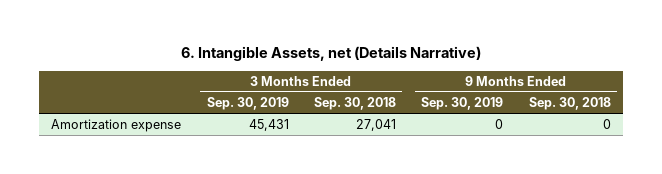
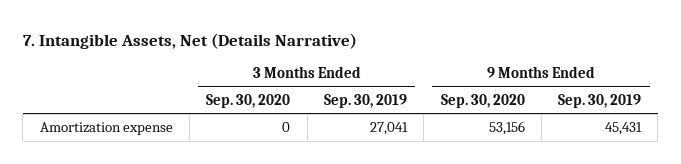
[181,46,482,62] 6. Intangible Assets, net (Details Narrative) -> [22,32,357,49] 7. Intangible Assets, Net (Details Narrative)
[314,97,397,111] Sep. 30, 2018 -> none
[528,97,611,111] Sep. 30, 2018 -> none
none -> [206,94,291,109] Sep. 30, 2020
none -> [440,94,525,109] Sep. 30, 2020
[248,119,289,132] 45,431 -> [369,122,408,136] 27,041
[495,119,504,130] 0 -> [605,122,643,136] 45,431

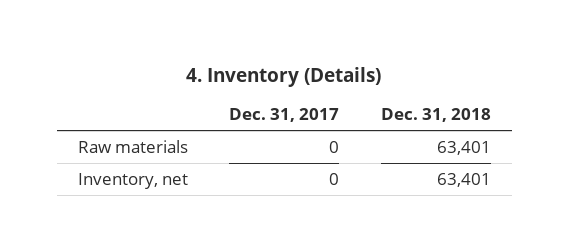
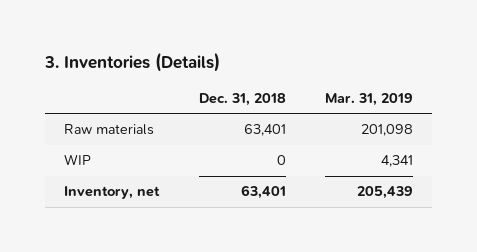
[186,67,382,88] 4. Inventory (Details) -> [43,51,220,72] 3. Inventories (Details)
[229,108,340,123] Dec. 31, 2017 -> none
none -> [324,92,413,106] Mar. 31, 2019
none -> [64,154,92,166] WIP

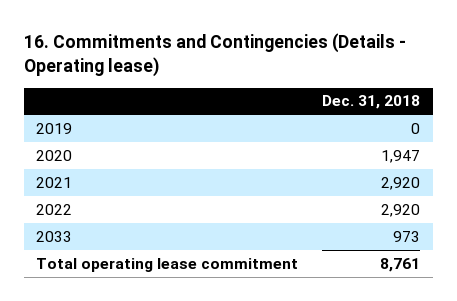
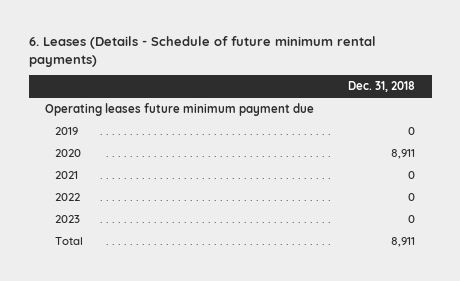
[24,33,407,78] 16. Commitments and Contingencies (Details - Operating lease) -> [28,36,376,67] 6. Leases (Details - Schedule of future minimum rental payments)
none -> [45,103,315,117] Operating leases future minimum payment due
[36,230,73,242] 2033 -> none
[381,149,421,163] 1,947 -> [390,149,415,160] 8,911
[381,176,421,190] 2,920 -> [407,171,415,180] 0
[381,203,421,217] 2,920 -> [407,193,415,202] 0
none -> [55,215,81,224] 2023
[36,257,299,272] Total operating lease commitment -> [55,237,84,246] Total
[380,257,421,272] 8,761 -> [390,237,415,248] 8,911

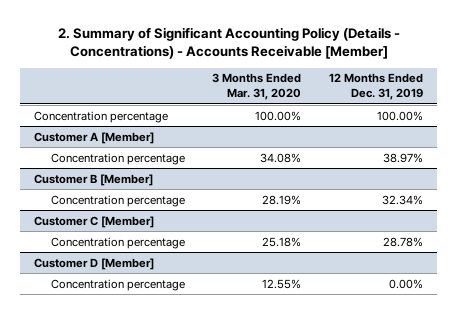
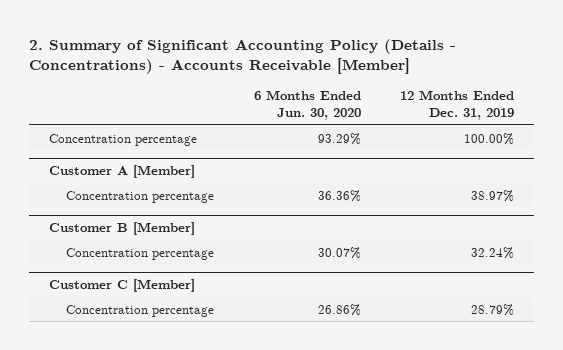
[212,73,302,101] 3 Months Ended Mar. 31, 2020 -> none
none -> [253,90,361,121] 6 Months Ended Jun. 30, 2020
[382,194,424,205] 32.34% -> [470,246,514,259] 32.24%
[33,257,154,270] Customer D [Member] -> none
[50,278,185,291] Concentration percentage -> none
[383,236,424,247] 28.78% -> [470,303,514,316] 28.79%

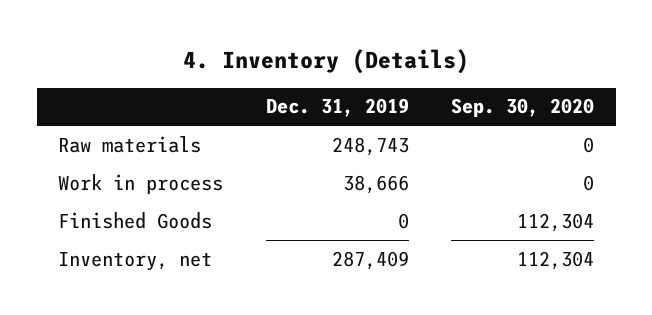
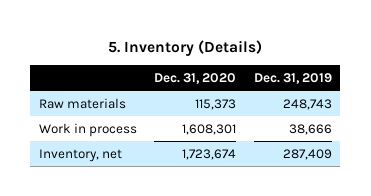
[183,48,470,74] 4. Inventory (Details) -> [108,39,263,56] 5. Inventory (Details)
[451,98,595,118] Sep. 30, 2020 -> none
none -> [154,73,237,85] Dec. 31, 2020
[58,211,213,229] Finished Goods -> none

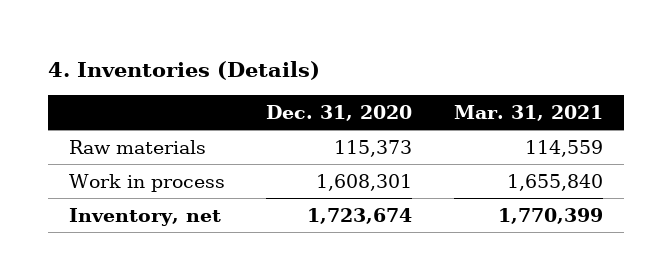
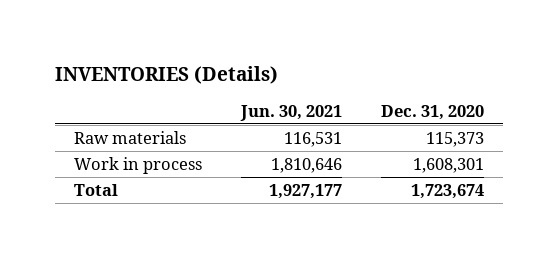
[48,60,321,80] 4. Inventories (Details) -> [54,65,278,84] INVENTORIES (Details)
[453,105,603,122] Mar. 31, 2021 -> none
none -> [240,104,343,121] Jun. 30, 2021
[68,207,221,226] Inventory, net -> [74,184,119,197] Total

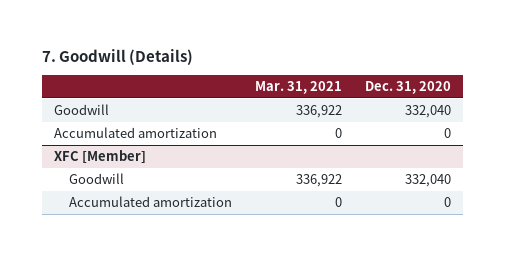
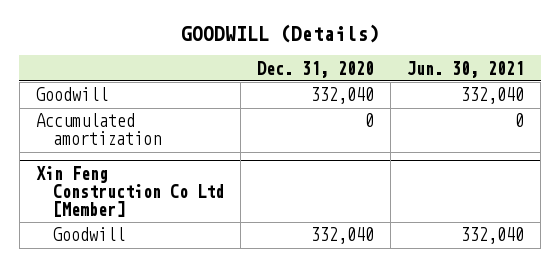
[42,49,194,66] 7. Goodwill (Details) -> [180,24,379,44] GOODWILL (Details)
[255,81,343,95] Mar. 31, 2021 -> none
none -> [406,60,524,78] Jun. 30, 2021
[53,150,146,165] XFC [Member] -> [35,166,224,218] Xin Feng Construction Co Ltd [Member]
[69,196,233,208] Accumulated amortization -> none

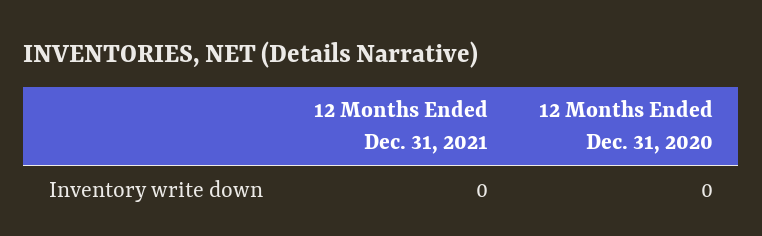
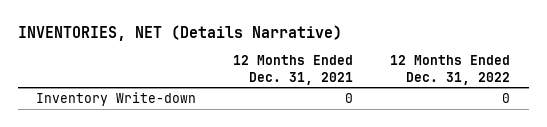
[538,100,713,154] 12 Months Ended Dec. 31, 2020 -> none
none -> [390,55,511,85] 12 Months Ended Dec. 31, 2022
[48,179,263,202] Inventory write down -> [36,91,197,106] Inventory Write-down

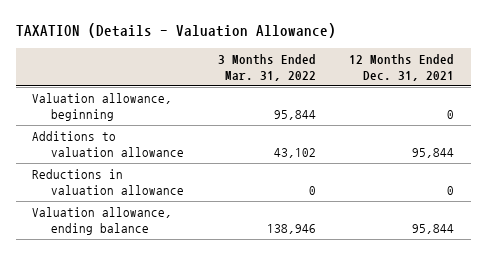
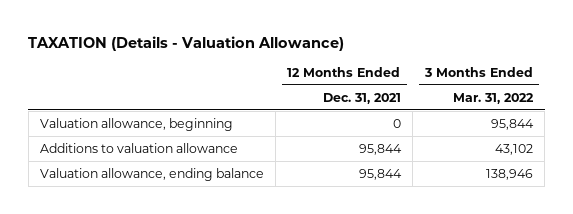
[32,169,185,196] Reductions in valuation allowance -> none

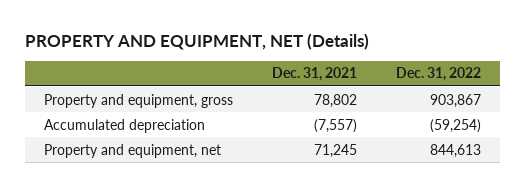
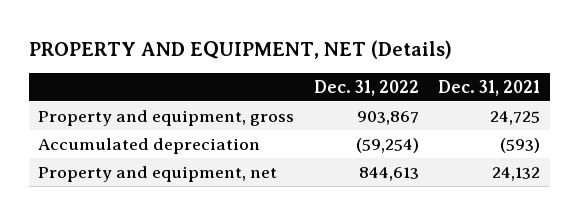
[313,93,357,108] 78,802 -> [490,110,541,125] 24,725
[313,118,357,133] (7,557) -> [500,137,541,153] (593)
[313,143,357,158] 71,245 -> [492,166,541,181] 24,132

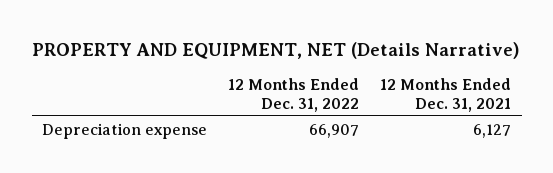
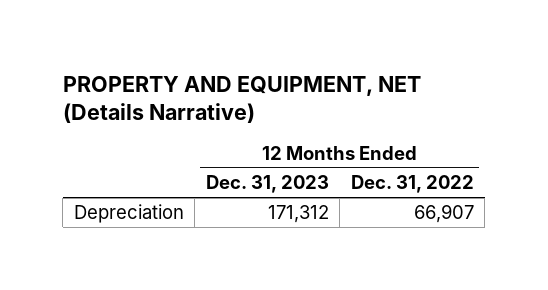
[380,78,512,112] 12 Months Ended Dec. 31, 2021 -> none
none -> [205,175,329,194] Dec. 31, 2023
[42,122,208,139] Depreciation expense -> [73,204,184,224] Depreciation

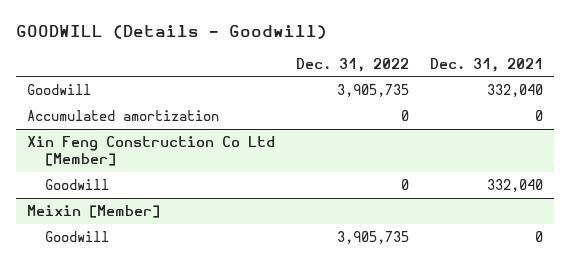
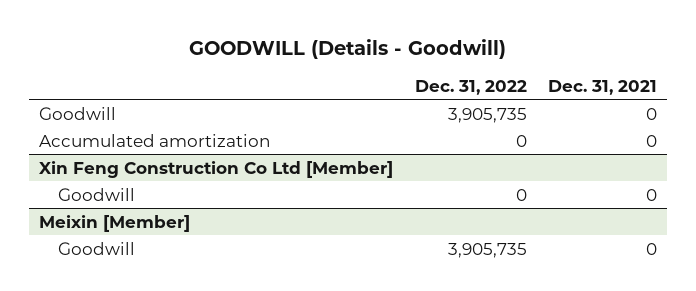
[487,83,544,97] 332,040 -> [645,107,657,120] 0
[487,178,544,192] 332,040 -> [645,188,657,201] 0

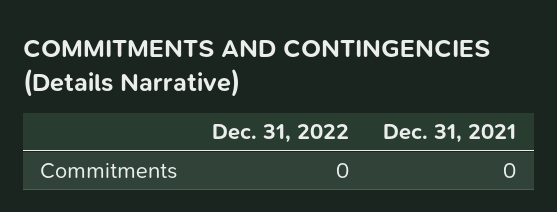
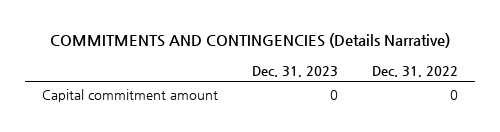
[383,124,517,144] Dec. 31, 2021 -> none
none -> [251,65,338,77] Dec. 31, 2023
[40,163,178,180] Commitments -> [42,89,219,103] Capital commitment amount

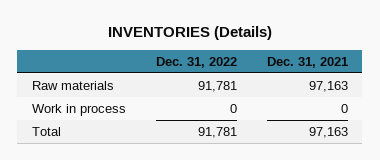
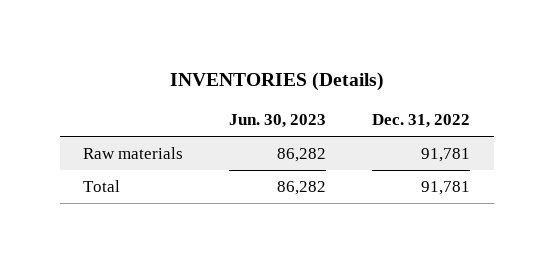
[266,56,348,68] Dec. 31, 2021 -> none
none -> [229,114,327,129] Jun. 30, 2023
[32,103,127,116] Work in process -> none

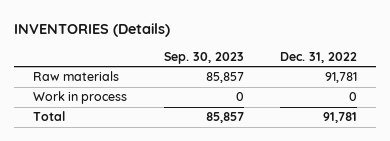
[229,114,327,129] Jun. 30, 2023 -> none
none -> [163,51,244,64] Sep. 30, 2023
none -> [32,91,127,105] Work in process

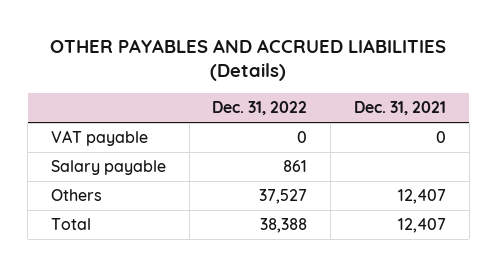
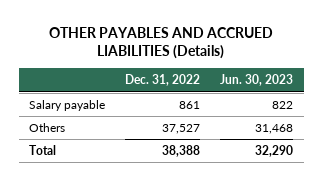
[353,101,446,116] Dec. 31, 2021 -> none
none -> [220,74,294,87] Jun. 30, 2023
[51,130,149,147] VAT payable -> none

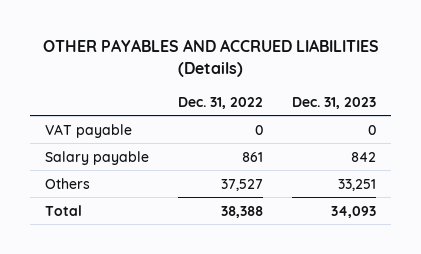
[220,74,294,87] Jun. 30, 2023 -> none
none -> [292,96,377,109] Dec. 31, 2023
none -> [44,123,132,138] VAT payable

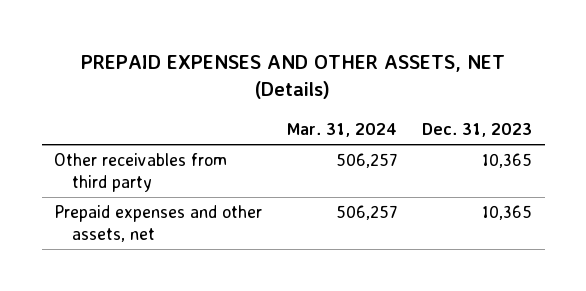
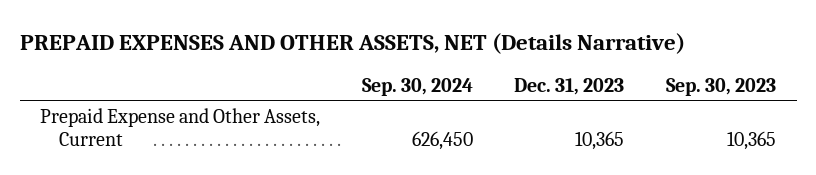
[81,54,506,100] PREPAID EXPENSES AND OTHER ASSETS, NET (Details) -> [19,32,685,54] PREPAID EXPENSES AND OTHER ASSETS, NET (Details Narrative)
[287,123,398,138] Mar. 31, 2024 -> none
none -> [361,77,473,96] Sep. 30, 2024
none -> [665,77,776,96] Sep. 30, 2023
[54,153,228,192] Other receivables from third party -> none
[54,205,263,242] Prepaid expenses and other assets, net -> [40,108,321,147] Prepaid Expense and Other Assets, Current

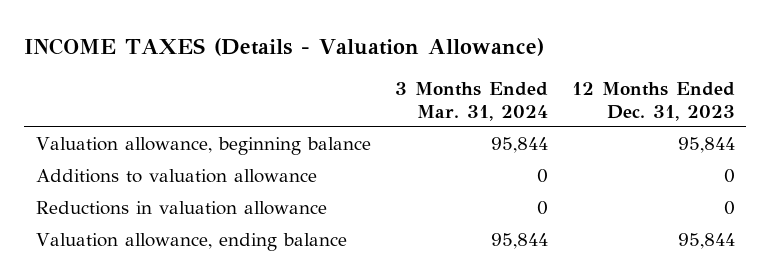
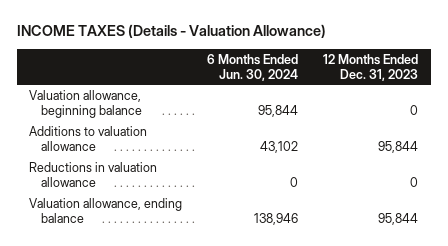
[394,82,548,121] 3 Months Ended Mar. 31, 2024 -> none
none -> [207,53,299,81] 6 Months Ended Jun. 30, 2024
[677,137,735,154] 95,844 -> [410,104,419,115] 0
[723,169,735,184] 0 -> [378,140,419,153] 95,844

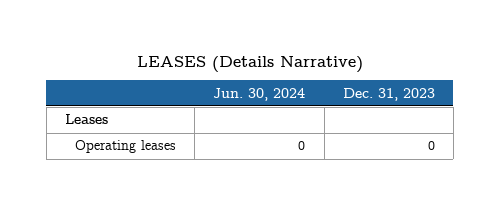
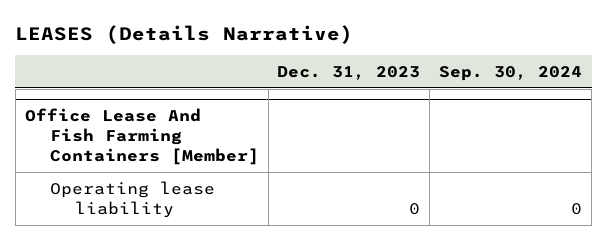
[213,87,306,101] Jun. 30, 2024 -> none
none -> [439,66,583,82] Sep. 30, 2024
[64,114,108,125] Leases -> none
none -> [24,107,259,165] Office Lease And Fish Farming Containers [Member]
[74,140,176,154] Operating leases -> [49,180,215,218] Operating lease liability

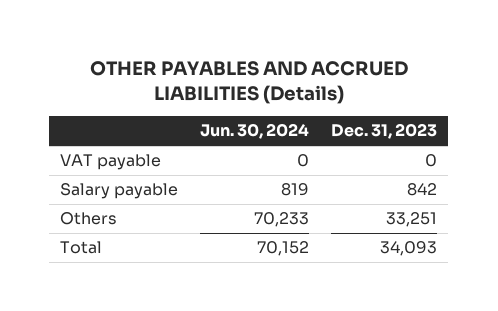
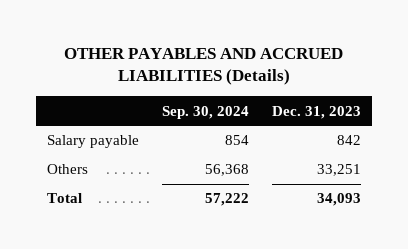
[200,123,310,140] Jun. 30, 2024 -> none
none -> [161,105,249,119] Sep. 30, 2024
[60,154,162,171] VAT payable -> none

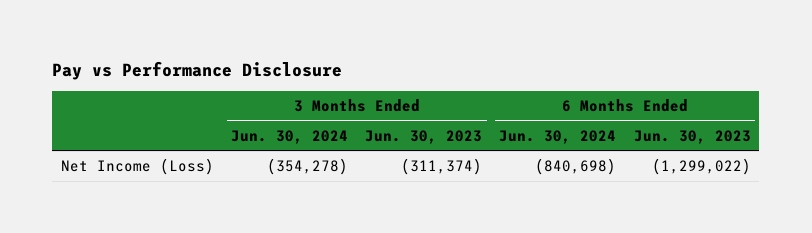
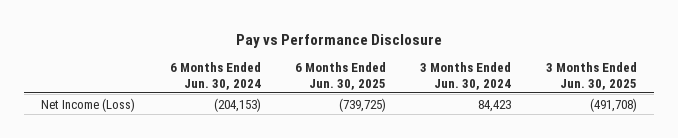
[365,129,483,144] Jun. 30, 2023 -> none
[633,129,751,144] Jun. 30, 2023 -> none
none -> [295,62,387,90] 6 Months Ended Jun. 30, 2025
none -> [545,62,637,90] 3 Months Ended Jun. 30, 2025
[267,158,349,176] (354,278) -> [478,99,512,112] 84,423
[535,158,617,176] (840,698) -> [213,97,261,112] (204,153)

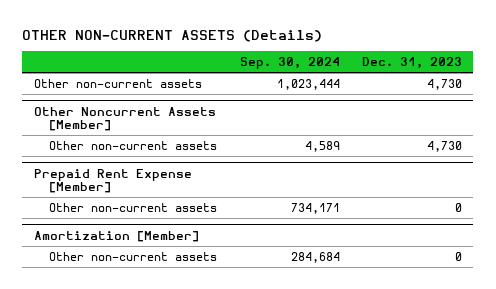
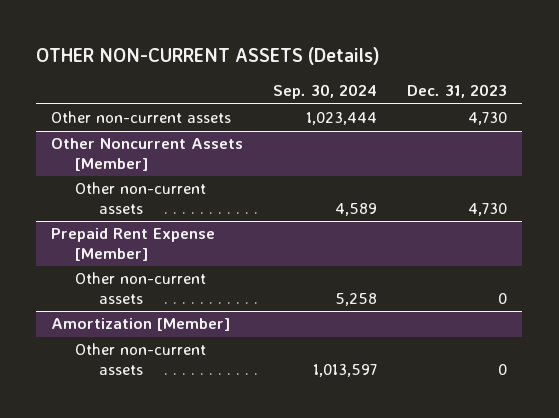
[290,202,340,214] 734,171 -> [335,292,378,306] 5,258
[290,251,340,263] 284,684 -> [313,363,378,377] 1,013,597

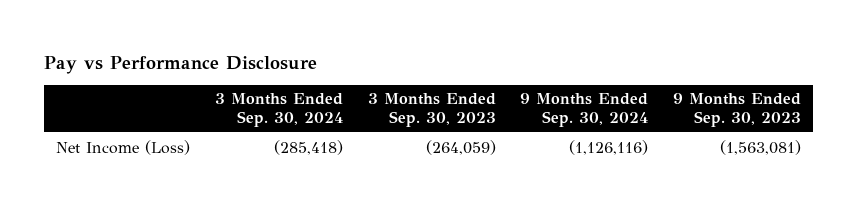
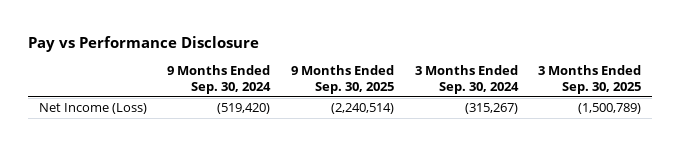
[367,93,496,127] 3 Months Ended Sep. 30, 2023 -> none
[672,93,801,127] 9 Months Ended Sep. 30, 2023 -> none
none -> [291,65,395,95] 9 Months Ended Sep. 30, 2025
none -> [538,65,642,95] 3 Months Ended Sep. 30, 2025
[273,139,343,155] (285,418) -> [464,103,518,115] (315,267)
[569,139,649,155] (1,126,116) -> [217,103,271,115] (519,420)

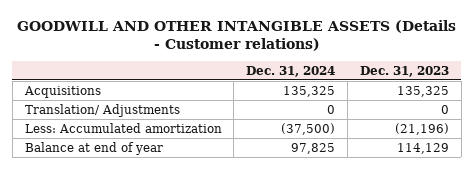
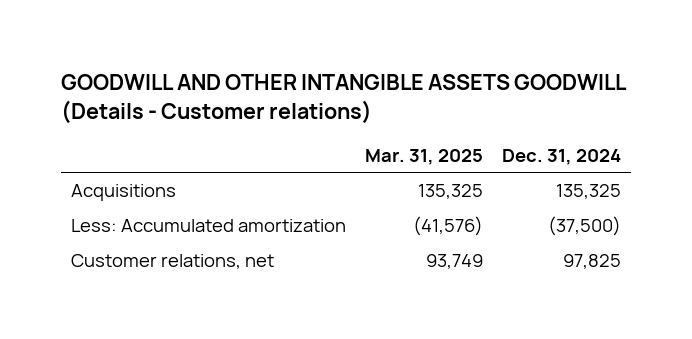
[16,19,456,52] GOODWILL AND OTHER INTANGIBLE ASSETS (Details - Customer relations) -> [61,74,628,124] GOODWILL AND OTHER INTANGIBLE ASSETS GOODWILL (Details - Customer relations)
[359,65,449,77] Dec. 31, 2023 -> none
none -> [364,148,483,165] Mar. 31, 2025
[24,103,180,117] Translation/ Adjustments -> none
[24,141,163,155] Balance at end of year -> [70,254,274,270] Customer relations, net

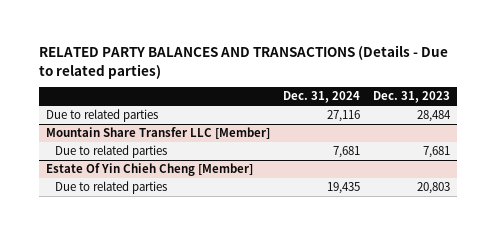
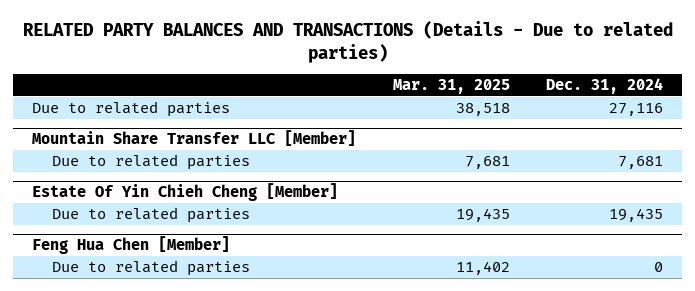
[373,91,451,104] Dec. 31, 2023 -> none
none -> [392,79,510,95] Mar. 31, 2025
none -> [31,236,230,255] Feng Hua Chen [Member]
none -> [52,260,251,277] Due to related parties

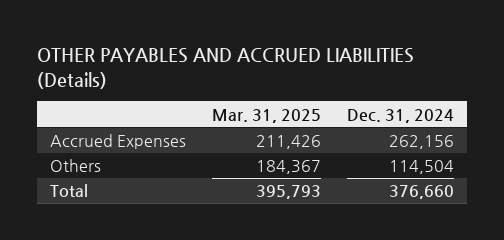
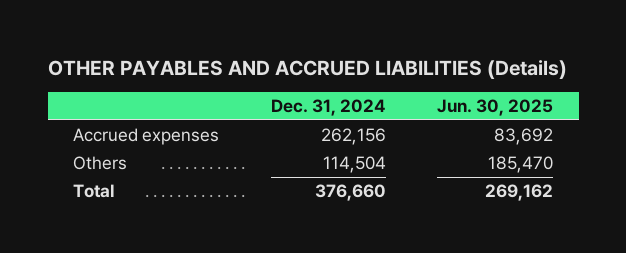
[212,108,322,123] Mar. 31, 2025 -> none
none -> [436,99,553,117] Jun. 30, 2025
[50,134,187,150] Accrued Expenses -> [73,128,220,146] Accrued expenses

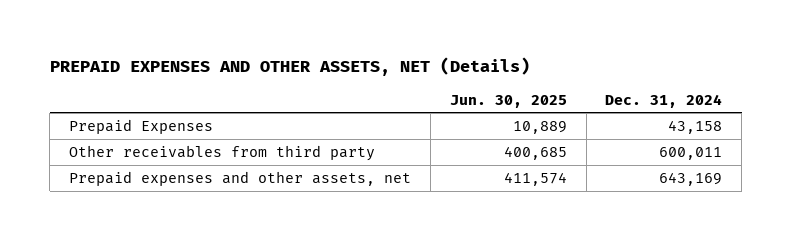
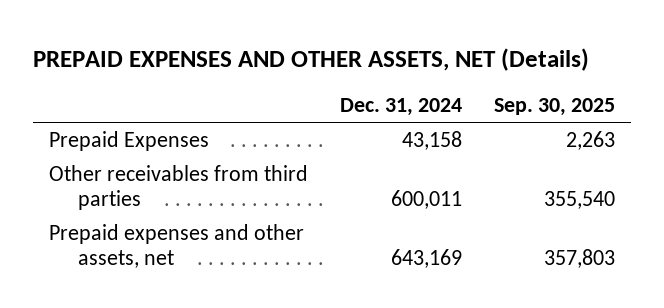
[449,94,567,108] Jun. 30, 2025 -> none
none -> [493,98,615,117] Sep. 30, 2025
[69,144,376,161] Other receivables from third party -> [48,164,308,211] Other receivables from third parties

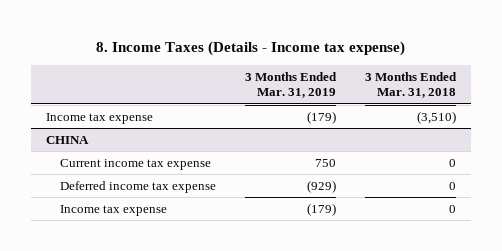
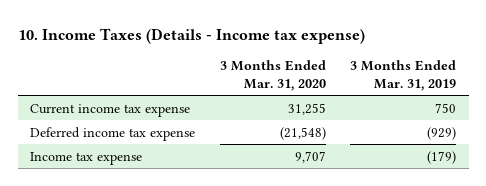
[95,40,405,56] 8. Income Taxes (Details - Income tax expense) -> [17,27,365,44] 10. Income Taxes (Details - Income tax expense)
[365,71,458,99] 3 Months Ended Mar. 31, 2018 -> none
none -> [219,60,326,91] 3 Months Ended Mar. 31, 2020
[45,112,153,124] Income tax expense -> none
[45,135,89,144] CHINA -> none

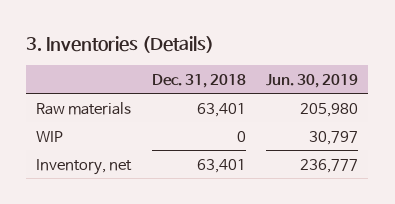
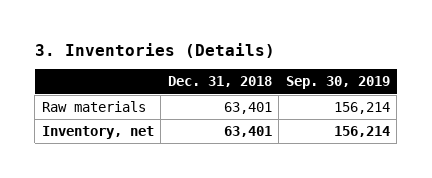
[266,73,359,88] Jun. 30, 2019 -> none
none -> [285,76,390,90] Sep. 30, 2019
[36,130,64,142] WIP -> none

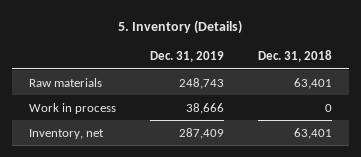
[34,42,275,58] 3. Inventories (Details) -> [118,20,243,35] 5. Inventory (Details)
[285,76,390,90] Sep. 30, 2019 -> none
none -> [149,51,224,63] Dec. 31, 2019
none -> [28,102,116,114] Work in process

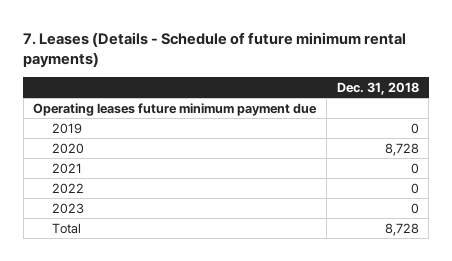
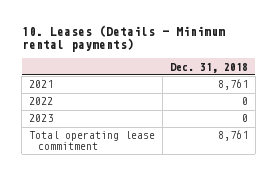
[23,31,407,67] 7. Leases (Details - Schedule of future minimum rental payments) -> [21,24,225,53] 10. Leases (Details - Minimum rental payments)
[33,102,318,116] Operating leases future minimum payment due -> none
[52,122,83,134] 2019 -> none
[52,142,85,154] 2020 -> none
[410,162,419,174] 0 -> [218,79,249,91] 8,761
[52,222,82,234] Total -> [29,131,156,150] Total operating lease commitment
[384,222,419,236] 8,728 -> [218,130,249,142] 8,761

